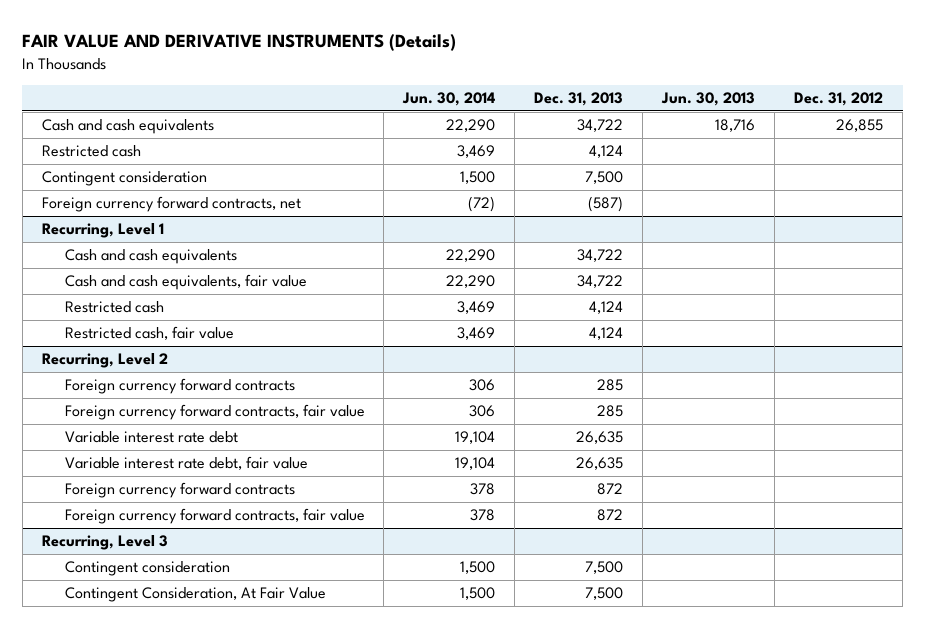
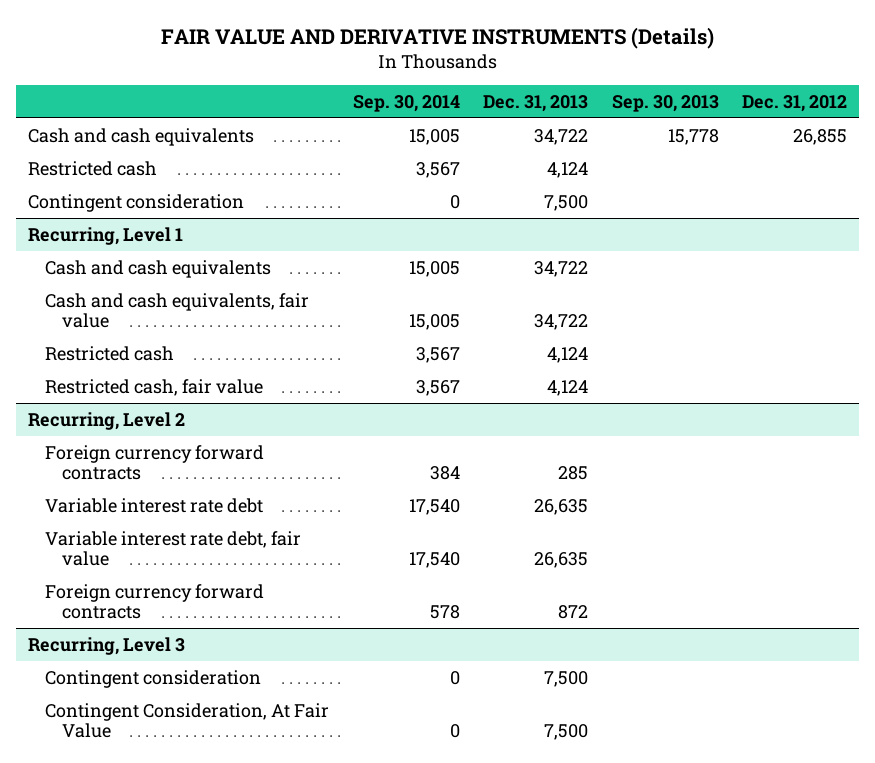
[402,92,496,107] Jun. 30, 2014 -> none
[661,92,756,107] Jun. 30, 2013 -> none
none -> [352,95,460,113] Sep. 30, 2014
none -> [611,95,719,113] Sep. 30, 2013
[41,196,301,213] Foreign currency forward contracts, net -> none
[64,404,365,421] Foreign currency forward contracts, fair value -> none
[64,508,365,525] Foreign currency forward contracts, fair value -> none

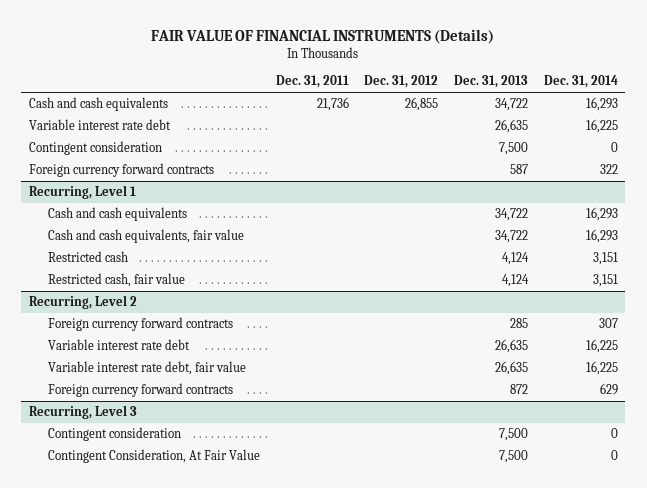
[160,26,714,49] FAIR VALUE AND DERIVATIVE INSTRUMENTS (Details) -> [151,28,495,44] FAIR VALUE OF FINANCIAL INSTRUMENTS (Details)
[352,95,460,113] Sep. 30, 2014 -> none
[611,95,719,113] Sep. 30, 2013 -> none
none -> [275,75,349,89] Dec. 31, 2011
none -> [543,75,618,89] Dec. 31, 2014
[27,160,157,176] Restricted cash -> none
none -> [29,119,172,131] Variable interest rate debt
none -> [29,163,215,178] Foreign currency forward contracts

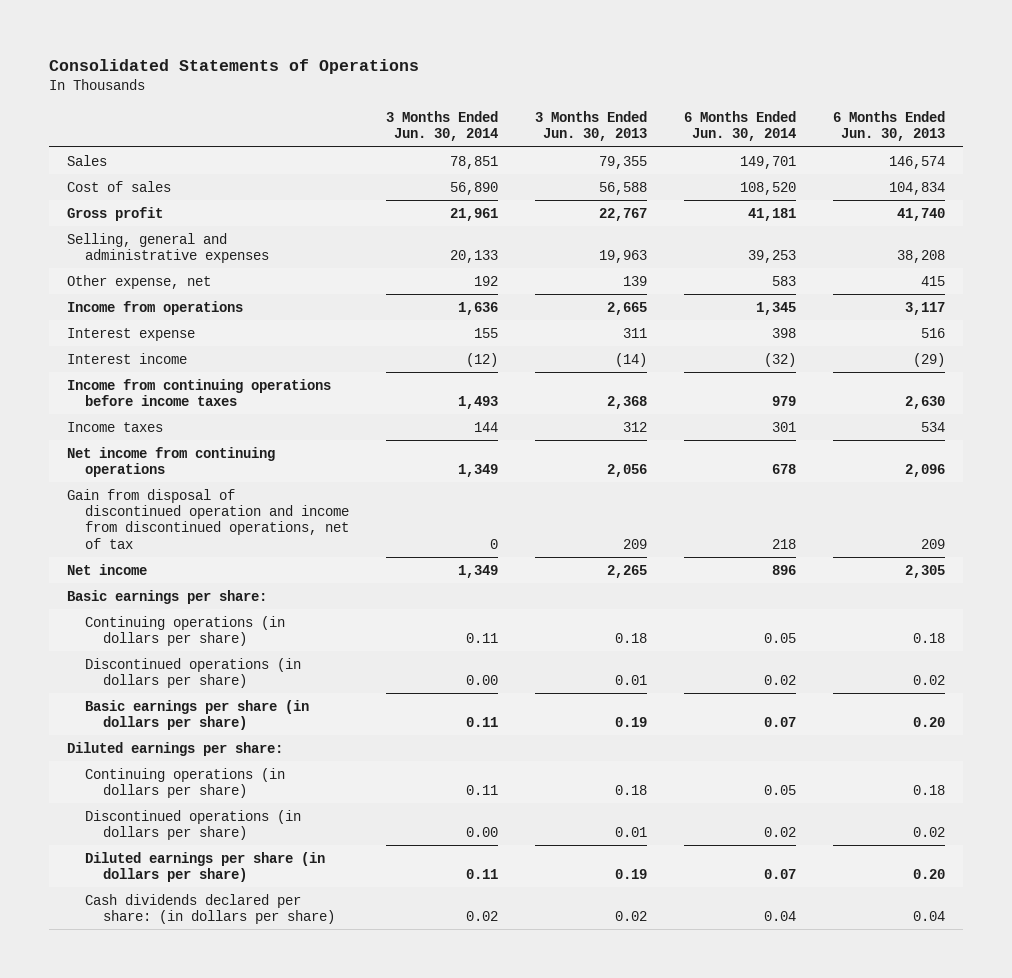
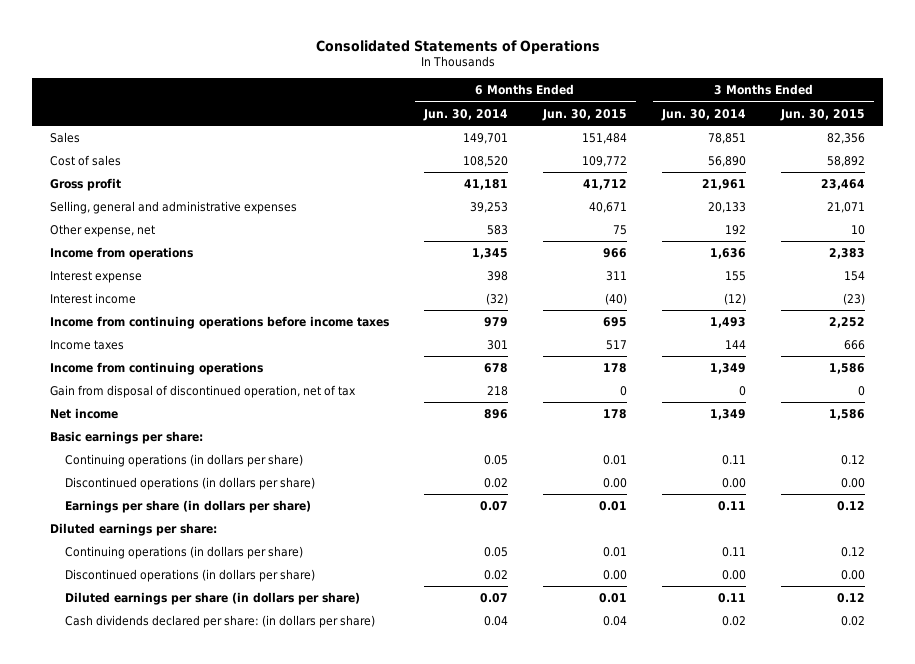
[535,110,648,142] 3 Months Ended Jun. 30, 2013 -> none
[832,110,945,142] 6 Months Ended Jun. 30, 2013 -> none
none -> [542,108,628,121] Jun. 30, 2015
none -> [780,108,866,121] Jun. 30, 2015
[67,446,276,477] Net income from continuing operations -> [49,362,263,376] Income from continuing operations
[67,488,350,549] Gain from disposal of discontinued operation and income from discontinued operations, net of tax -> [49,385,356,399] Gain from disposal of discontinued operation, net of tax
[85,699,310,730] Basic earnings per share (in dollars per share) -> [65,500,312,514] Earnings per share (in dollars per share)

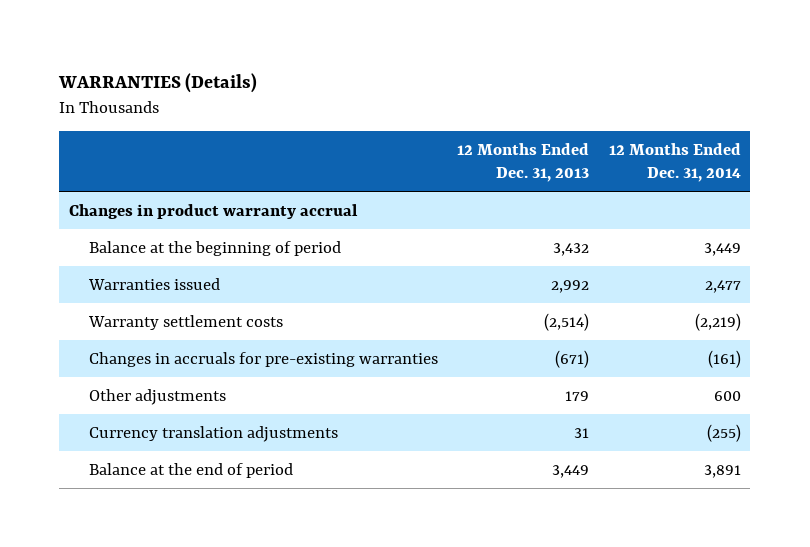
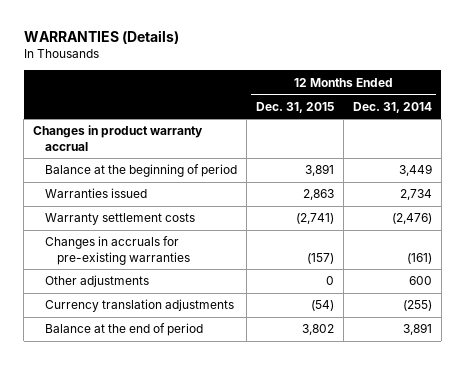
[457,142,590,182] 12 Months Ended Dec. 31, 2013 -> none
none -> [256,101,335,113] Dec. 31, 2015
[704,279,741,293] 2,477 -> [399,189,432,201] 2,734
[694,312,741,331] (2,219) -> [391,213,432,225] (2,476)

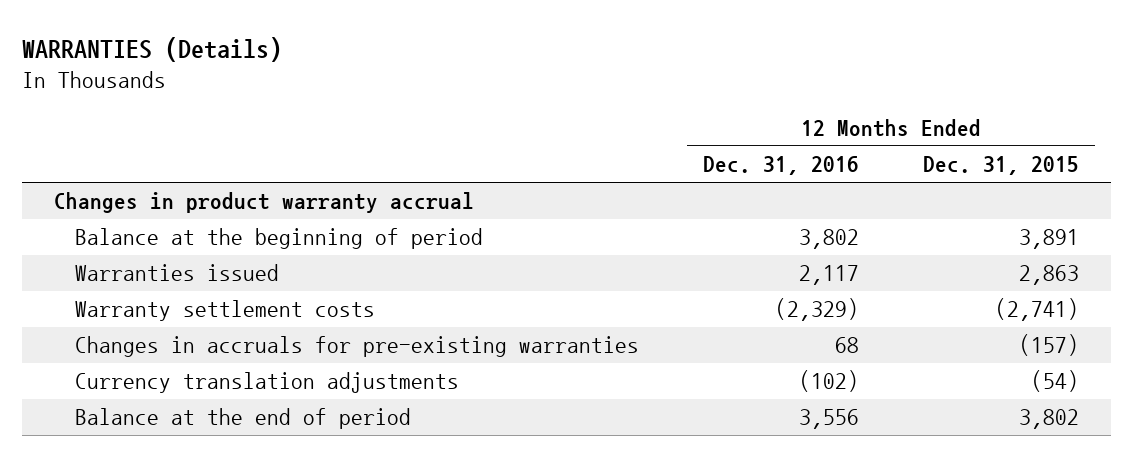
[352,101,432,113] Dec. 31, 2014 -> none
none -> [702,156,859,176] Dec. 31, 2016
[45,275,150,288] Other adjustments -> none

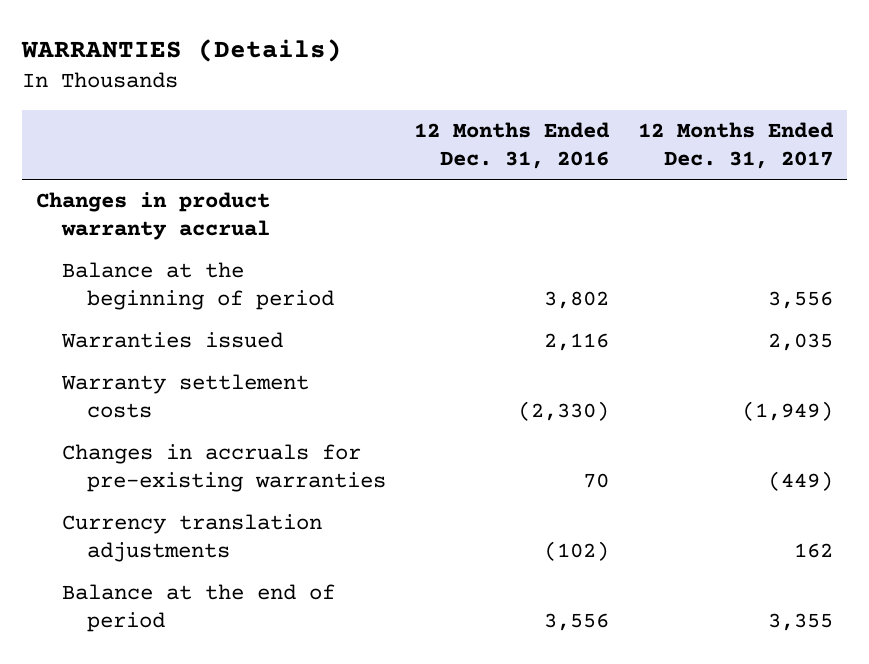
[922,156,1079,176] Dec. 31, 2015 -> none
none -> [637,121,834,170] 12 Months Ended Dec. 31, 2017
[798,265,859,286] 2,117 -> [544,333,610,352] 2,116
[774,298,859,322] (2,329) -> [518,401,610,422] (2,330)
[834,337,859,354] 68 -> [583,473,610,489] 70

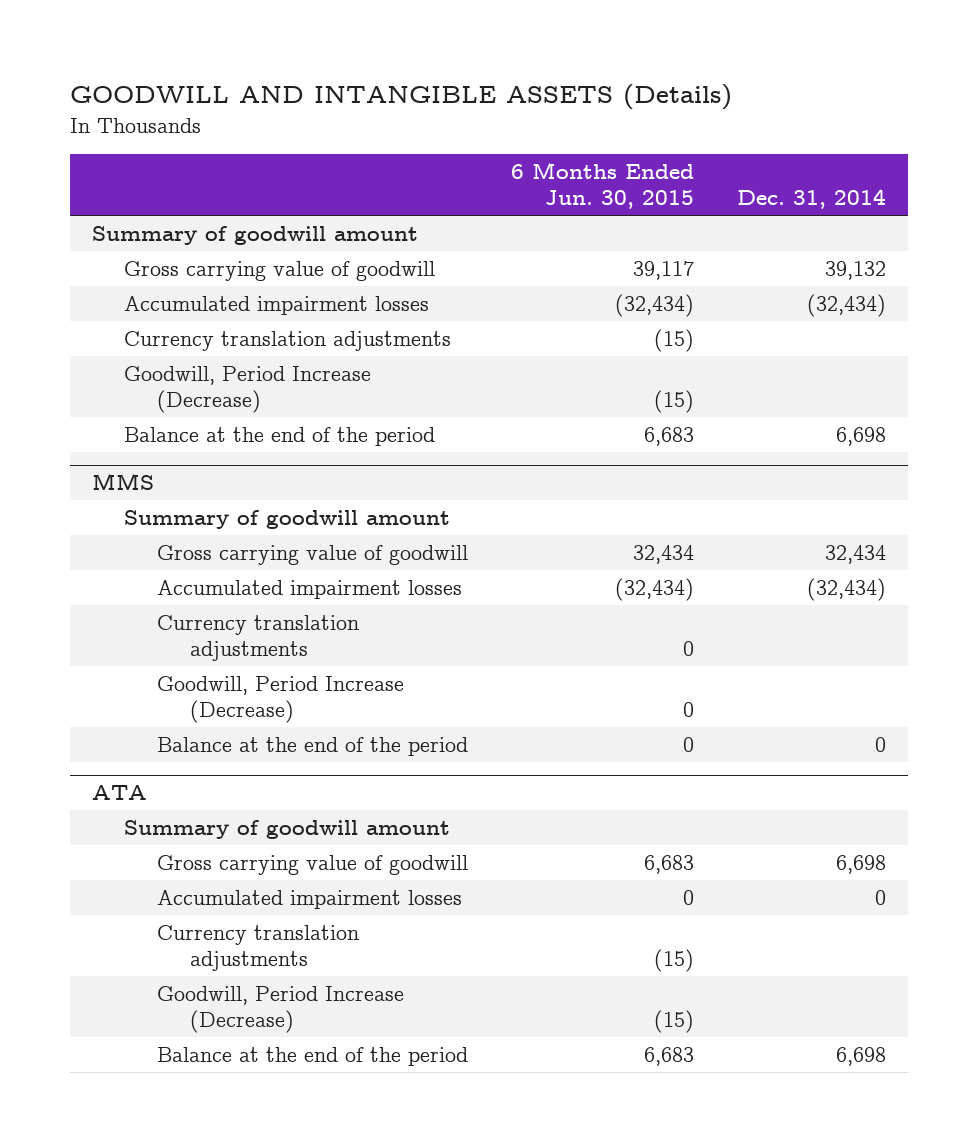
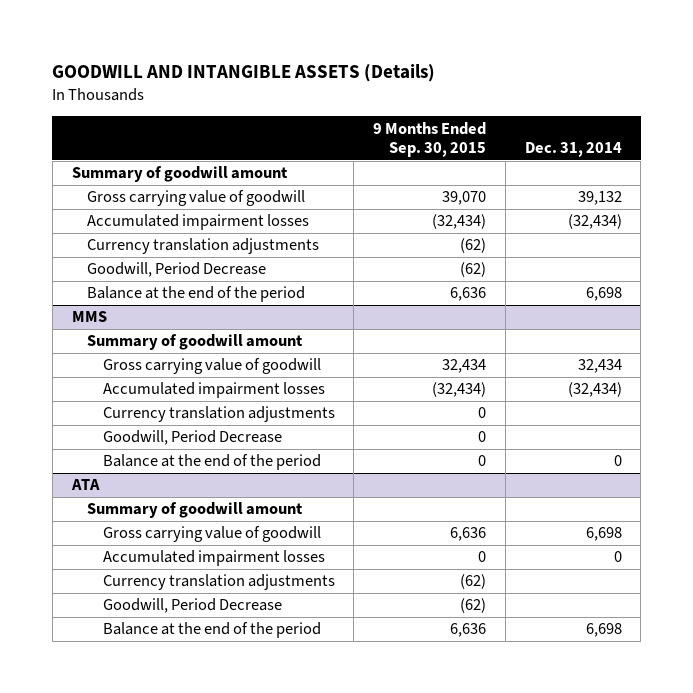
[511,162,695,210] 6 Months Ended Jun. 30, 2015 -> none
none -> [373,121,487,158] 9 Months Ended Sep. 30, 2015
[124,365,372,414] Goodwill, Period Increase (Decrease) -> [87,262,267,278] Goodwill, Period Decrease
[157,675,405,724] Goodwill, Period Increase (Decrease) -> [102,430,282,446] Goodwill, Period Decrease
[157,985,405,1034] Goodwill, Period Increase (Decrease) -> [102,598,282,614] Goodwill, Period Decrease

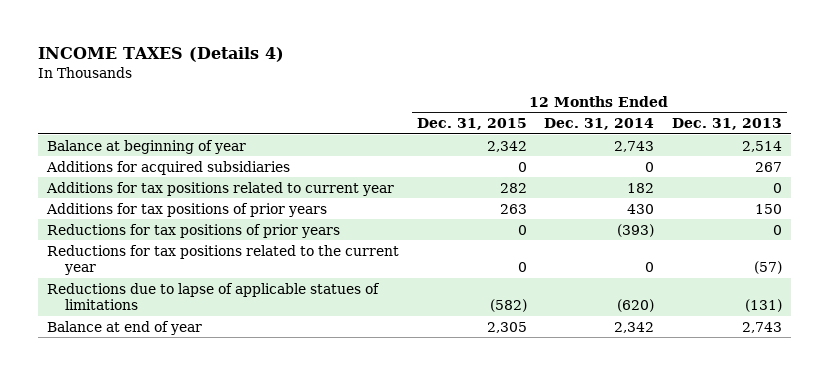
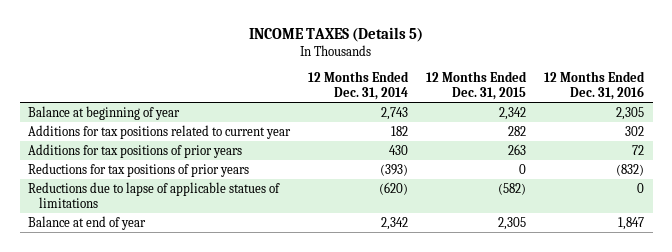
[37,47,284,63] INCOME TAXES (Details 4) -> [249,27,424,43] INCOME TAXES (Details 5)
[672,118,783,131] Dec. 31, 2013 -> none
none -> [543,71,645,101] 12 Months Ended Dec. 31, 2016
[45,160,290,175] Additions for acquired subsidiaries -> none
[46,244,399,276] Reductions for tax positions related to the current year -> none

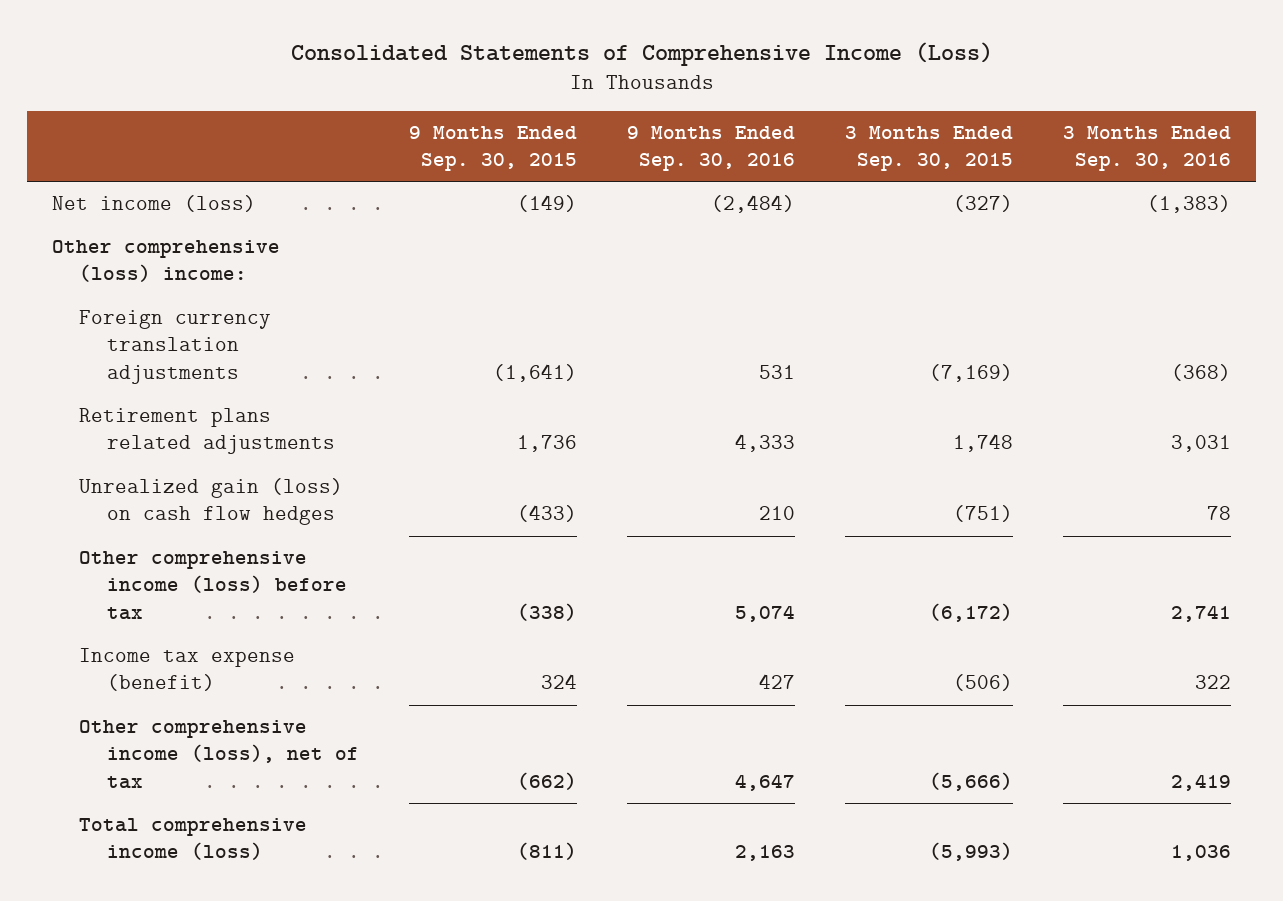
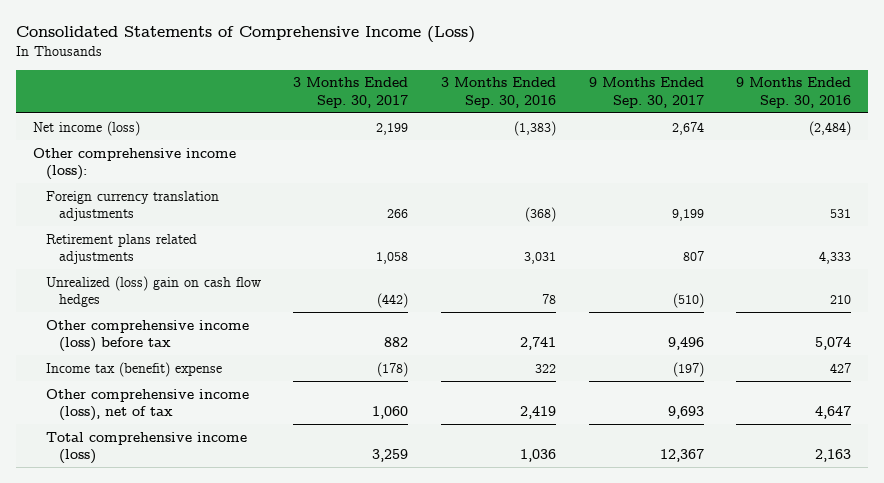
[409,125,578,172] 9 Months Ended Sep. 30, 2015 -> none
[845,125,1014,172] 3 Months Ended Sep. 30, 2015 -> none
none -> [293,77,409,108] 3 Months Ended Sep. 30, 2017
none -> [588,77,704,108] 9 Months Ended Sep. 30, 2017
[51,240,280,283] Other comprehensive (loss) income: -> [32,147,236,181] Other comprehensive income (loss):
[79,478,344,526] Unrealized gain (loss) on cash flow hedges -> [45,275,261,308] Unrealized (loss) gain on cash flow hedges
[79,648,296,692] Income tax expense (benefit) -> [45,361,222,377] Income tax (benefit) expense

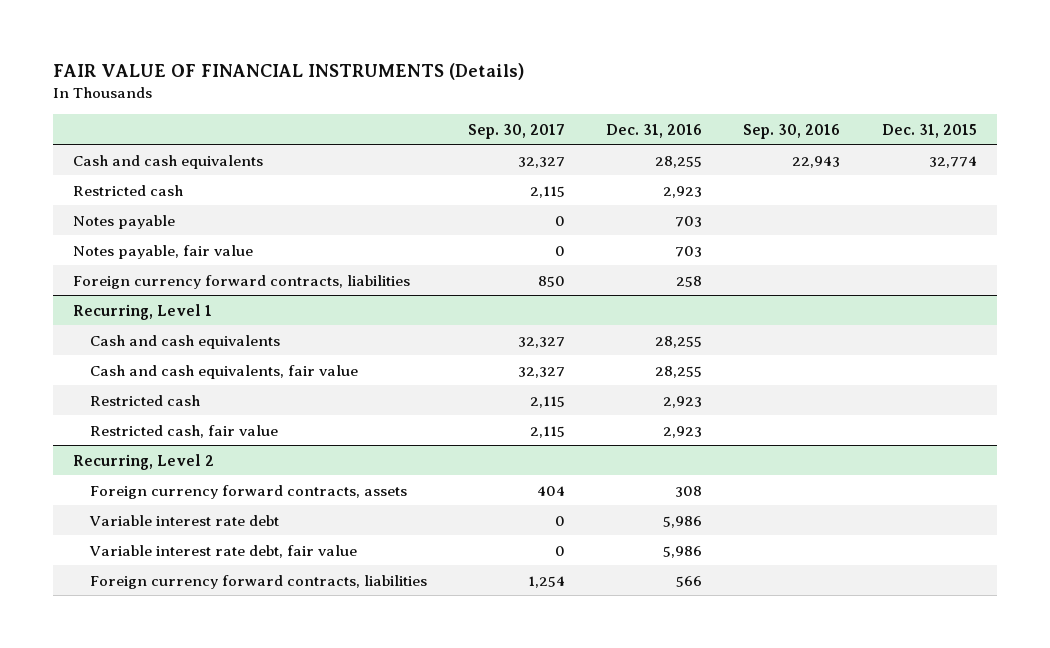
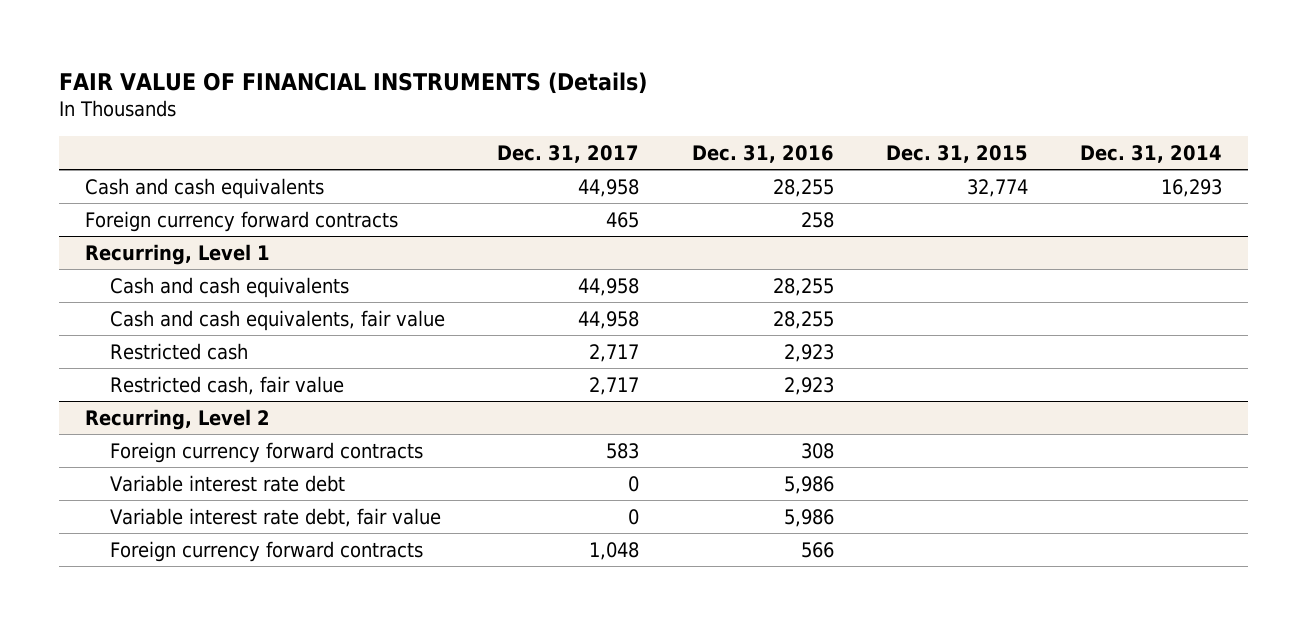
[467,123,565,139] Sep. 30, 2017 -> none
[743,123,841,139] Sep. 30, 2016 -> none
none -> [497,145,640,164] Dec. 31, 2017
none -> [1080,145,1223,164] Dec. 31, 2014
[73,184,184,196] Restricted cash -> none
[73,214,176,229] Notes payable -> none
[73,244,254,259] Notes payable, fair value -> none
[73,274,411,289] Foreign currency forward contracts, liabilities -> [85,210,399,232] Foreign currency forward contracts
[89,484,407,499] Foreign currency forward contracts, assets -> [110,441,424,463] Foreign currency forward contracts
[89,574,427,589] Foreign currency forward contracts, liabilities -> [110,540,424,562] Foreign currency forward contracts

